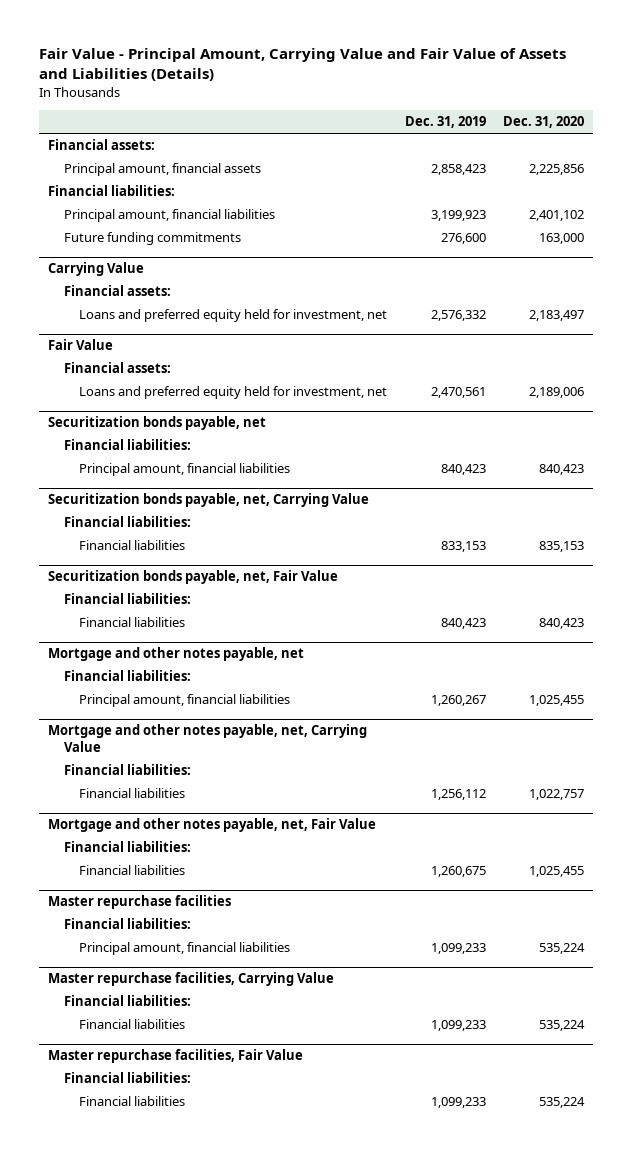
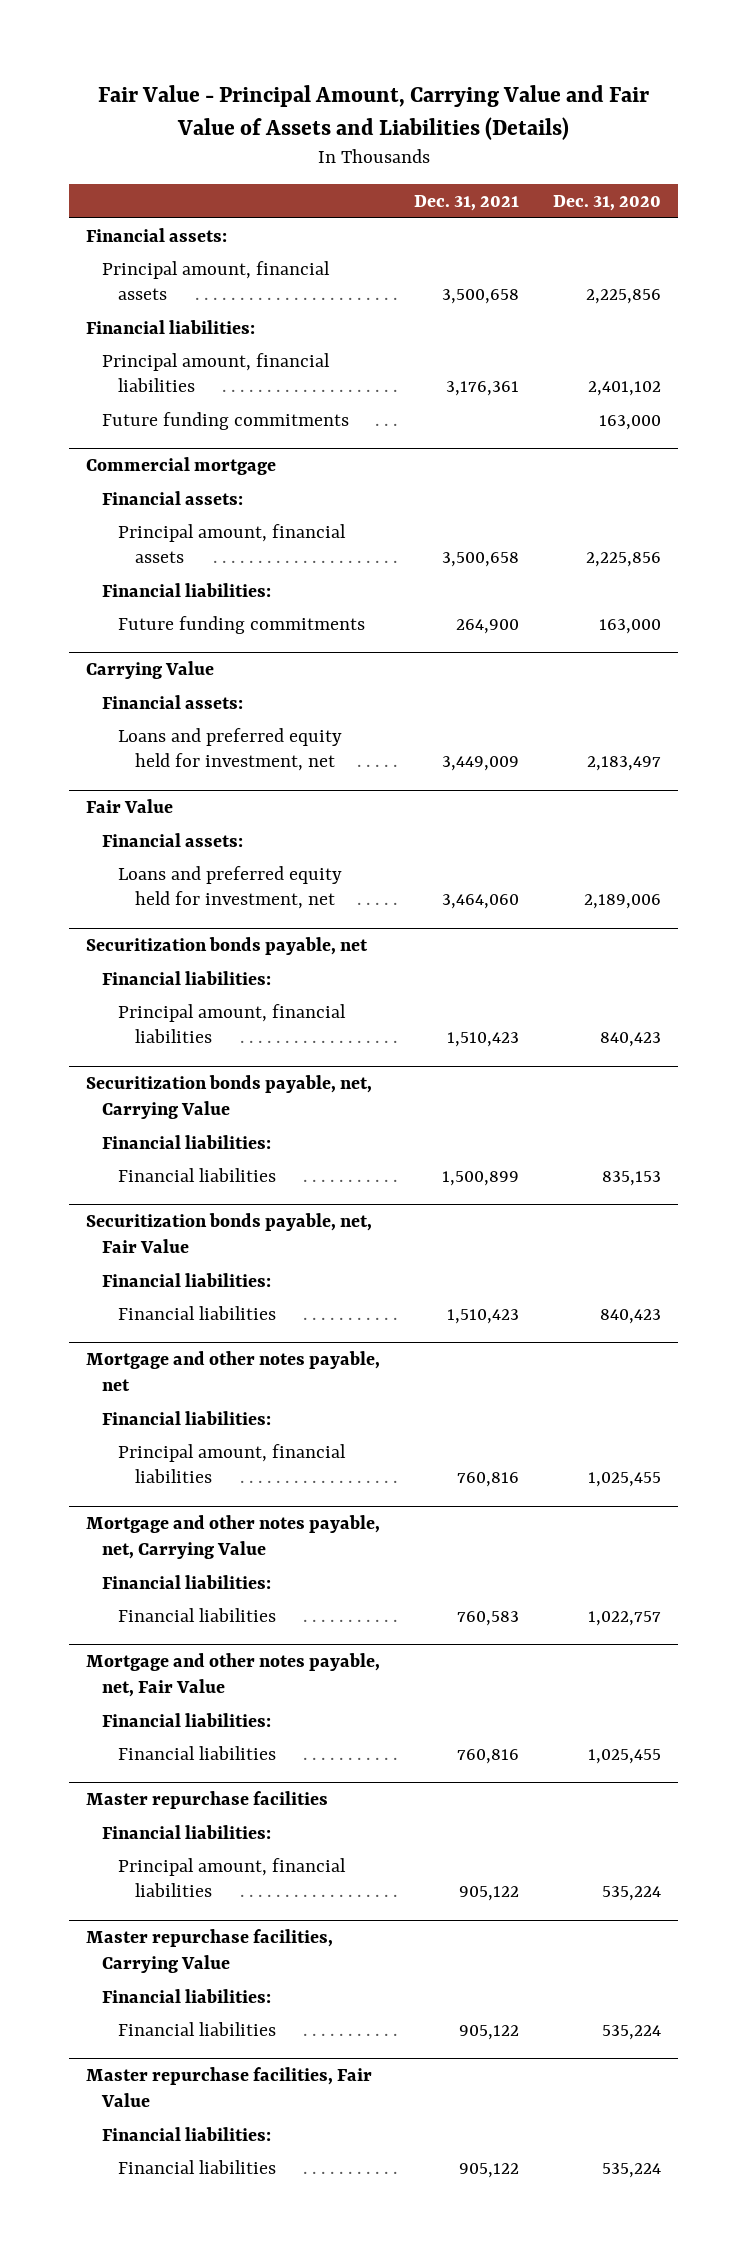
[404,116,486,129] Dec. 31, 2019 -> none
none -> [414,195,520,212] Dec. 31, 2021
none -> [86,457,277,476] Commercial mortgage
none -> [102,490,244,505] Financial assets:
none -> [118,523,347,564] Principal amount, financial assets
none -> [102,582,272,597] Financial liabilities:
none -> [118,615,366,634] Future funding commitments

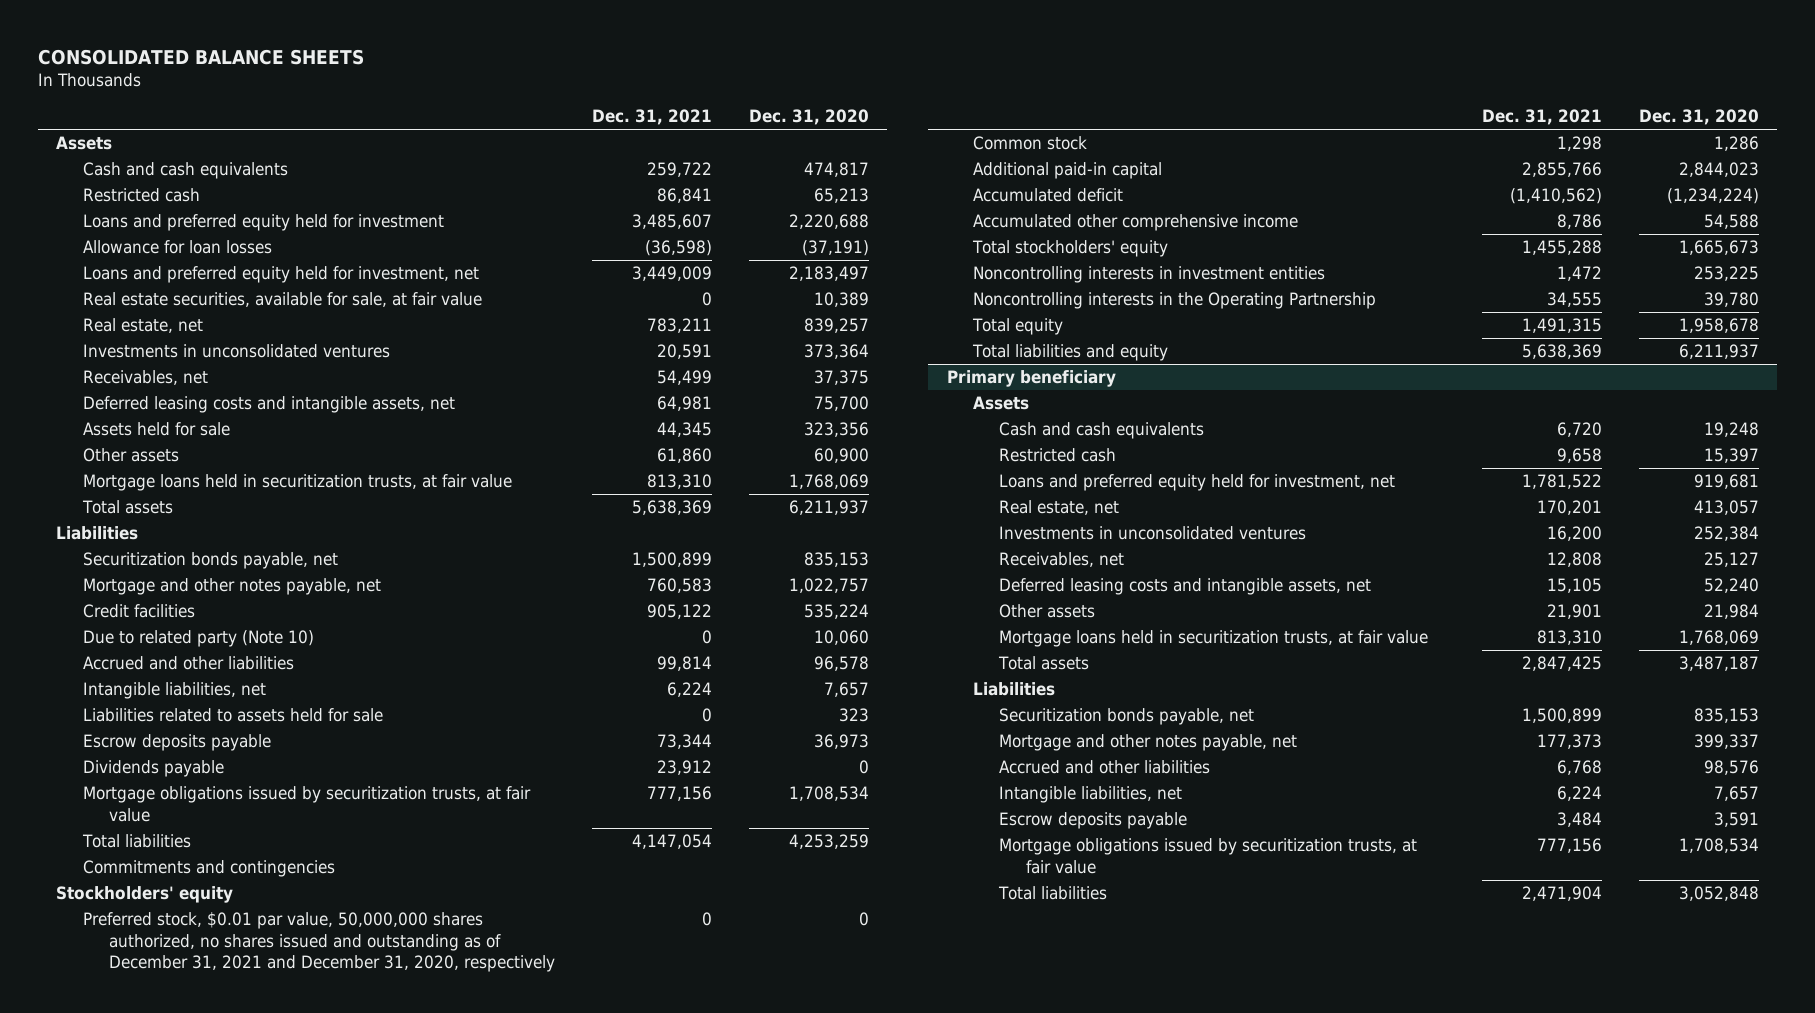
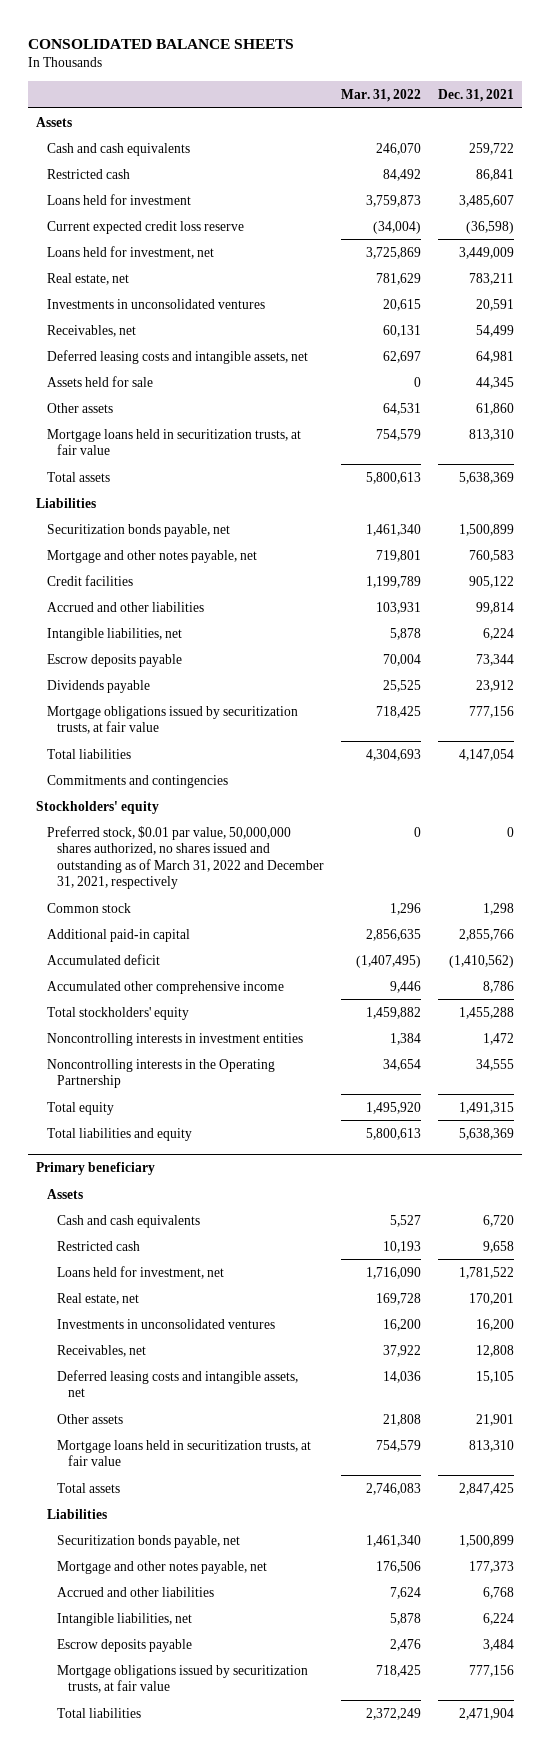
[748,108,869,125] Dec. 31, 2020 -> none
none -> [341,88,422,102] Mar. 31, 2022
[82,292,482,308] Real estate securities, available for sale, at fair value -> none
[82,214,444,232] Loans and preferred equity held for investment -> [46,193,191,205] Loans held for investment
[82,240,272,255] Allowance for loan losses -> [46,220,244,234] Current expected credit loss reserve
[82,266,479,284] Loans and preferred equity held for investment, net -> [46,245,214,259] Loans held for investment, net
[82,630,314,648] Due to related party (Note 10) -> none
[82,708,383,723] Liabilities related to assets held for sale -> none
[82,912,556,973] Preferred stock, $0.01 par value, 50,000,000 shares authorized, no shares issued and outstanding as of December 31, 2021 and December 31, 2020, respectively -> [46,825,325,890] Preferred stock, $0.01 par value, 50,000,000 shares authorized, no shares issued and outstanding as of March 31, 2022 and December 31, 2021, respectively
[999,474,1396,492] Loans and preferred equity held for investment, net -> [57,1265,225,1279] Loans held for investment, net

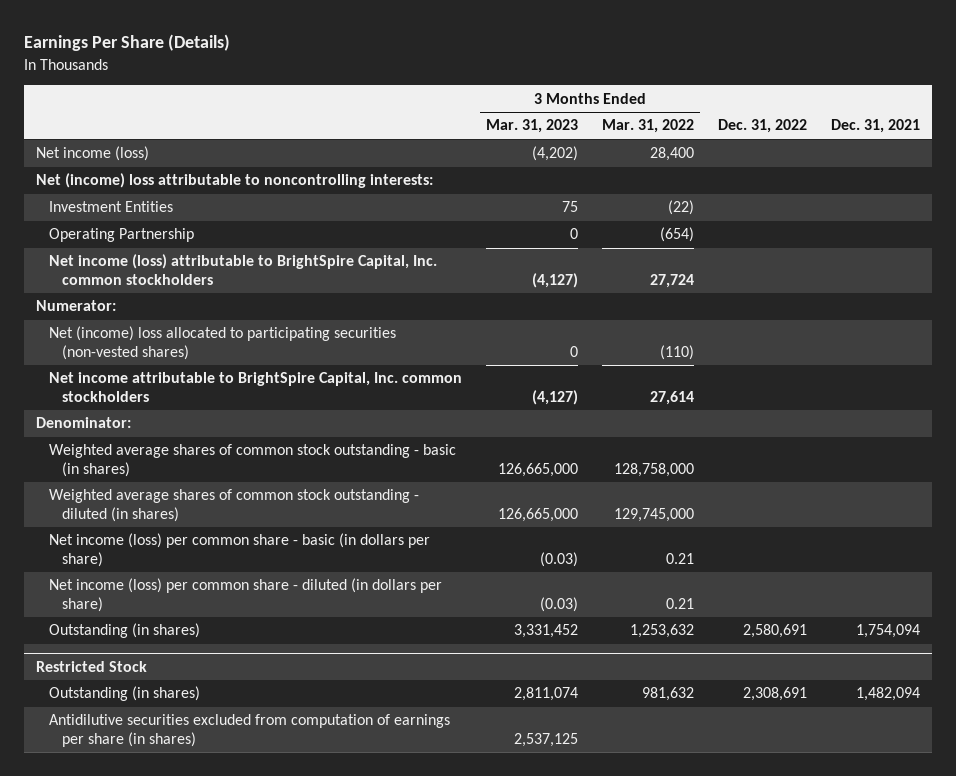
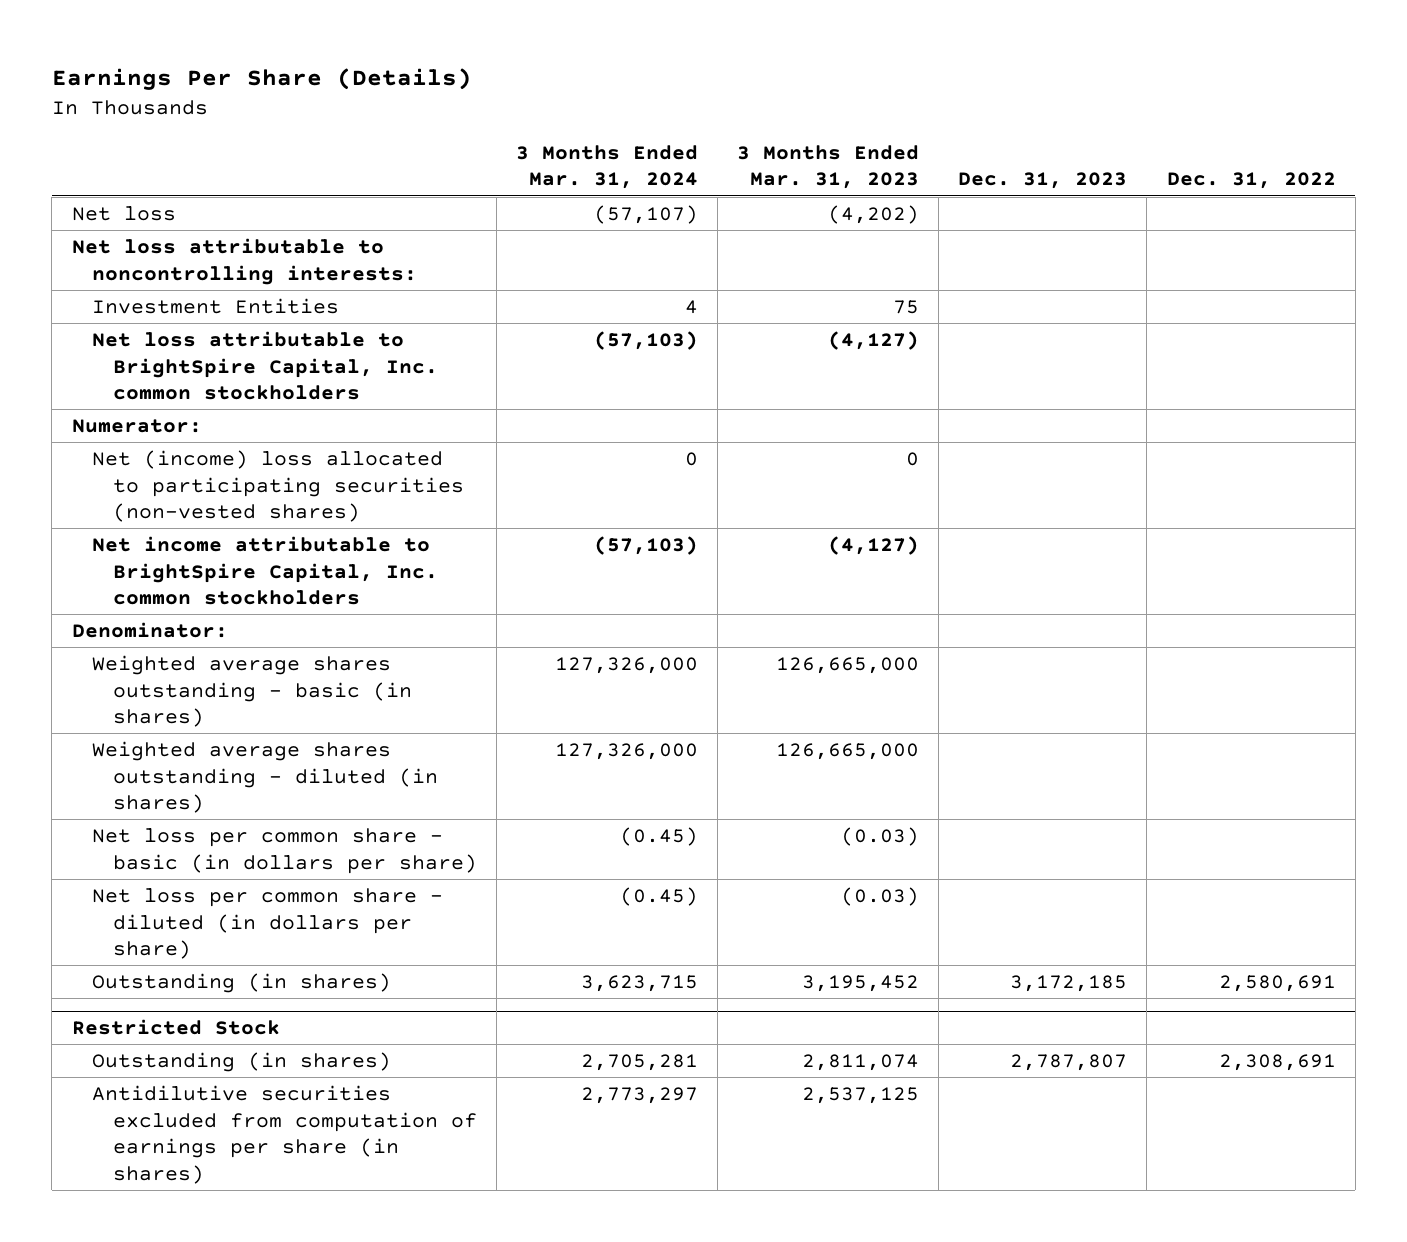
[602,119,695,134] Mar. 31, 2022 -> none
[831,119,921,134] Dec. 31, 2021 -> none
none -> [515,144,698,190] 3 Months Ended Mar. 31, 2024
none -> [958,172,1128,190] Dec. 31, 2023
[35,146,149,162] Net income (loss) -> [71,205,176,221] Net loss
[35,173,433,189] Net (income) loss attributable to noncontrolling interests: -> [71,237,418,285] Net loss attributable to noncontrolling interests:
[49,228,195,243] Operating Partnership -> none
[49,254,438,286] Net income (loss) attributable to BrightSpire Capital, Inc. common stockholders -> [92,330,438,401] Net loss attributable to BrightSpire Capital, Inc. common stockholders
[49,444,457,478] Weighted average shares of common stock outstanding - basic (in shares) -> [92,654,412,728] Weighted average shares outstanding - basic (in shares)
[49,489,420,523] Weighted average shares of common stock outstanding - diluted (in shares) -> [92,740,438,814] Weighted average shares outstanding - diluted (in shares)
[49,533,431,568] Net income (loss) per common share - basic (in dollars per share) -> [92,827,477,874] Net loss per common share - basic (in dollars per share)
[49,578,443,613] Net income (loss) per common share - diluted (in dollars per share) -> [92,887,444,960] Net loss per common share - diluted (in dollars per share)
[514,624,579,639] 3,331,452 -> [802,974,920,992] 3,195,452

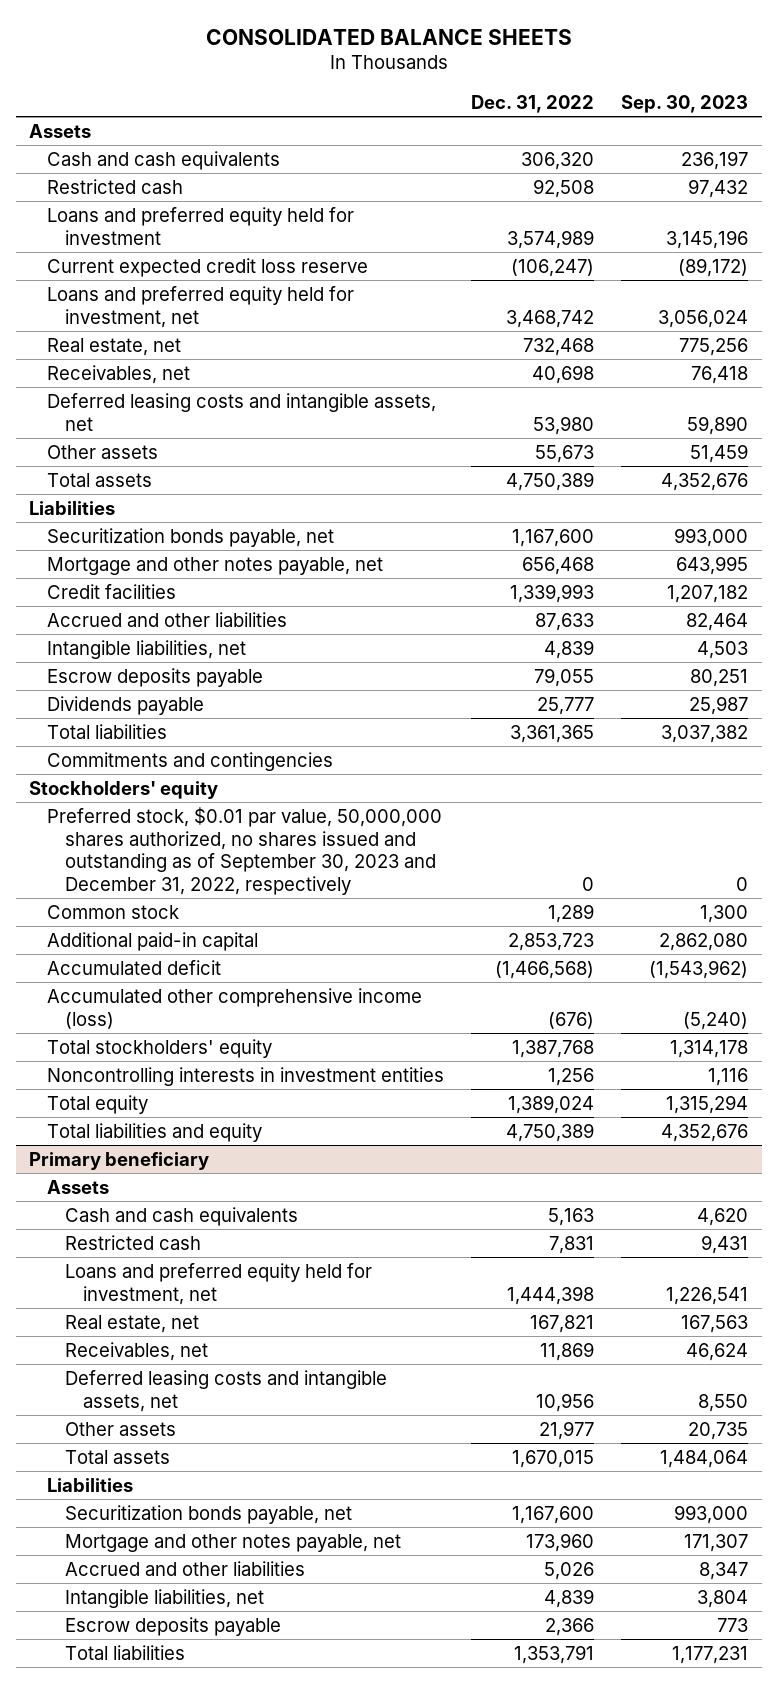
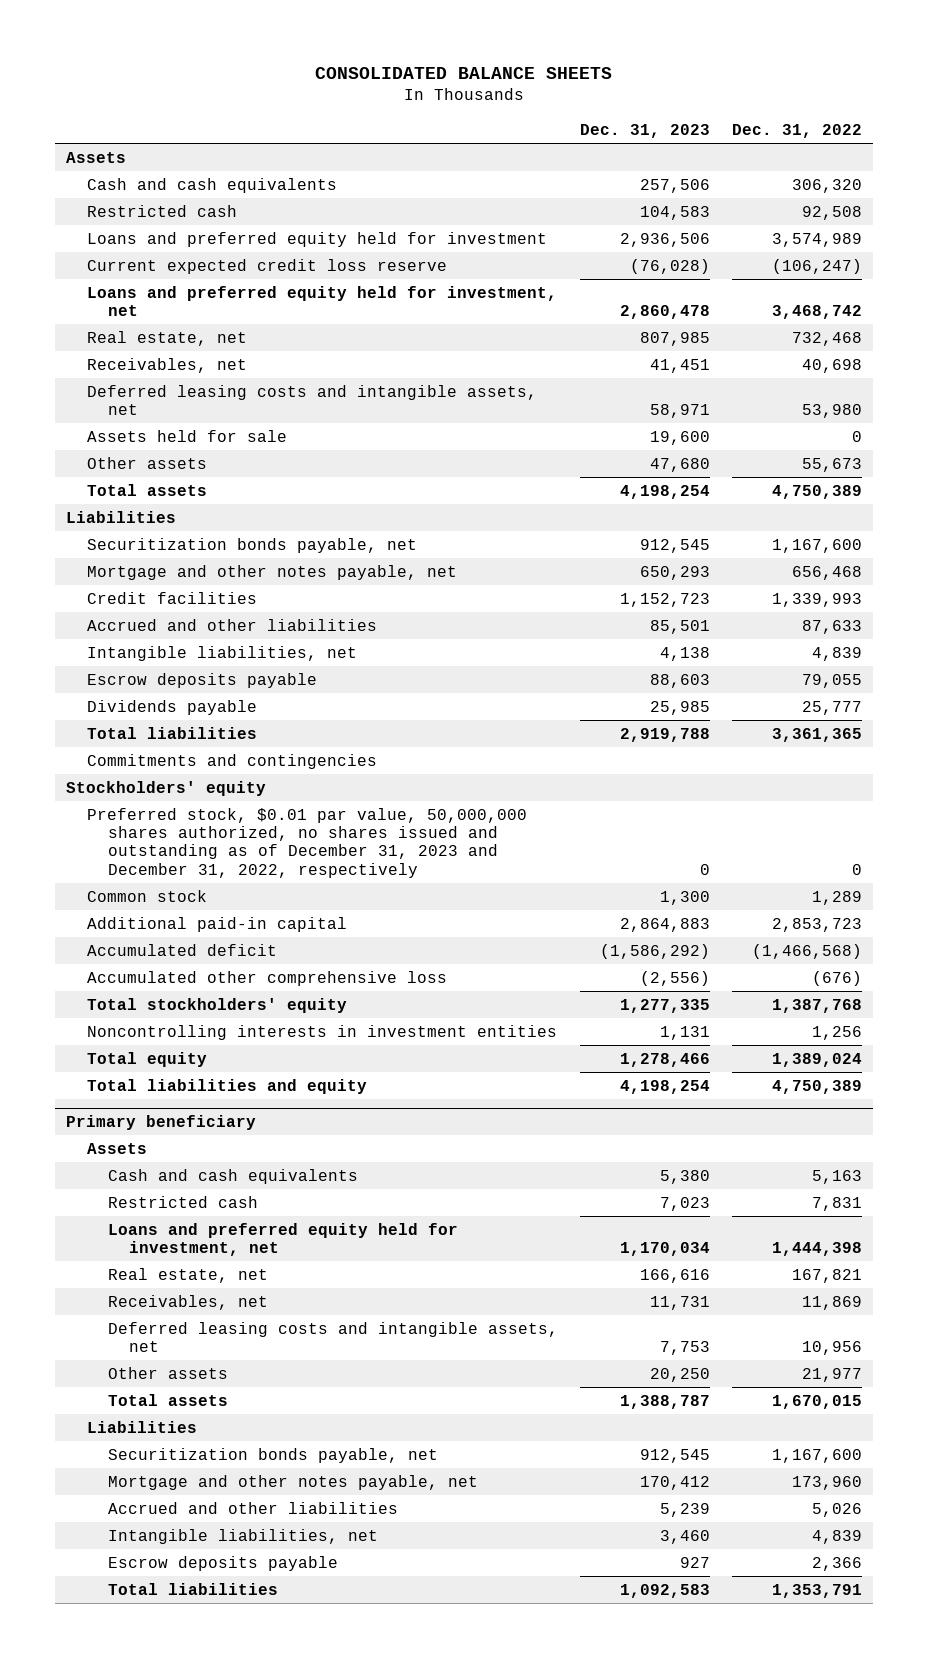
[621,94,749,113] Sep. 30, 2023 -> none
none -> [579,123,710,138] Dec. 31, 2023
none -> [86,429,287,442] Assets held for sale
[47,806,443,896] Preferred stock, $0.01 par value, 50,000,000 shares authorized, no shares issued and outstanding as of September 30, 2023 and December 31, 2022, respectively -> [86,807,527,878] Preferred stock, $0.01 par value, 50,000,000 shares authorized, no shares issued and outstanding as of December 31, 2023 and December 31, 2022, respectively
[47,987,423,1029] Accumulated other comprehensive income (loss) -> [86,970,447,986] Accumulated other comprehensive loss

